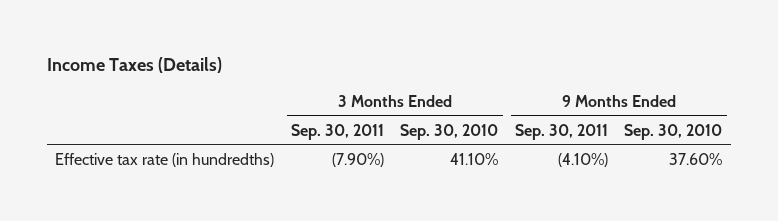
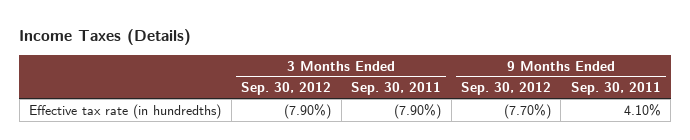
[400,123,499,140] Sep. 30, 2010 -> none
[624,123,723,140] Sep. 30, 2010 -> none
none -> [241,82,332,96] Sep. 30, 2012
none -> [461,82,552,96] Sep. 30, 2012
[557,152,608,167] (4.10%) -> [623,103,661,116] 4.10%

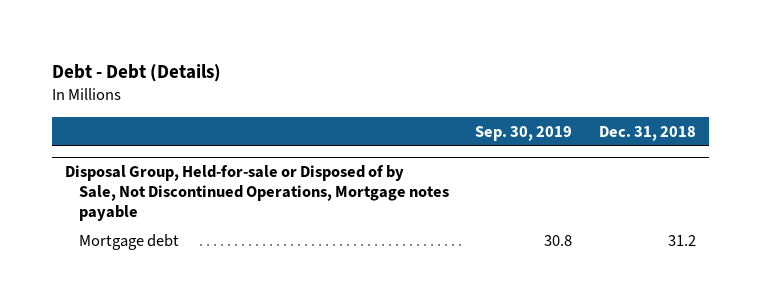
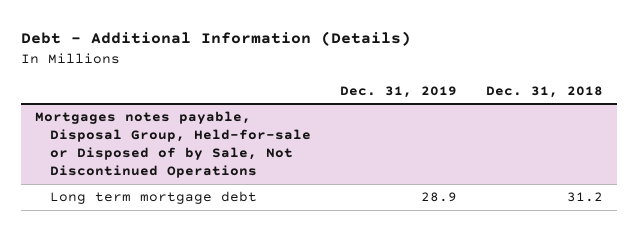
[51,63,221,82] Debt - Debt (Details) -> [21,31,412,47] Debt - Additional Information (Details)
[475,125,573,141] Sep. 30, 2019 -> none
none -> [340,85,458,98] Dec. 31, 2019
[64,165,450,222] Disposal Group, Held-for-sale or Disposed of by Sale, Not Discontinued Operations, Mortgage notes payable -> [35,111,312,179] Mortgages notes payable, Disposal Group, Held-for-sale or Disposed of by Sale, Not Discontinued Operations
[79,234,180,251] Mortgage debt -> [50,191,258,205] Long term mortgage debt

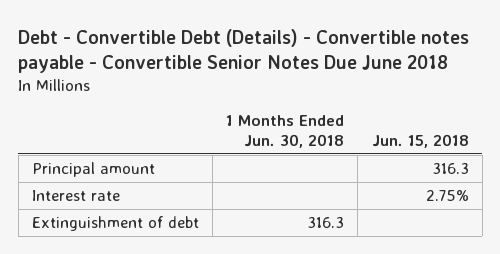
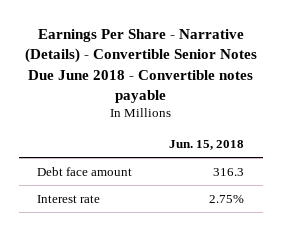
[18,28,470,74] Debt - Convertible Debt (Details) - Convertible notes payable - Convertible Senior Notes Due June 2018 -> [24,28,257,103] Earnings Per Share - Narrative (Details) - Convertible Senior Notes Due June 2018 - Convertible notes payable
[226,115,345,148] 1 Months Ended Jun. 30, 2018 -> none
[31,161,155,177] Principal amount -> [37,166,133,176] Debt face amount
[31,215,199,231] Extinguishment of debt -> none

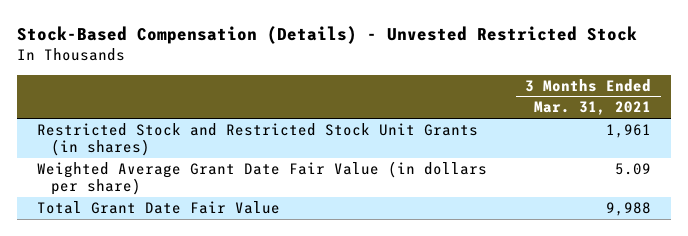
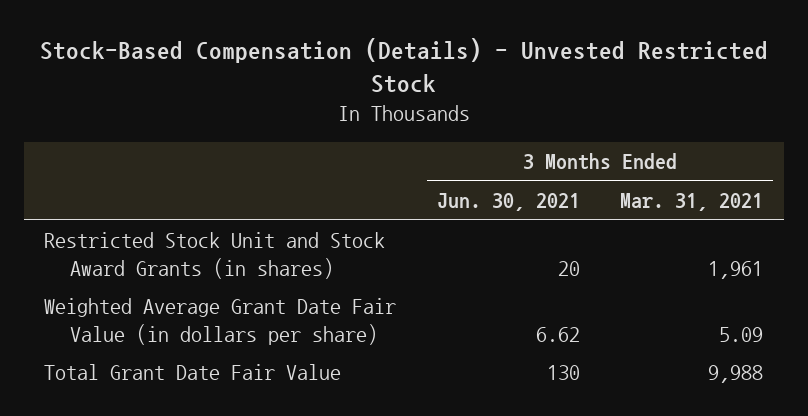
none -> [436,193,580,212] Jun. 30, 2021
[36,122,478,157] Restricted Stock and Restricted Stock Unit Grants (in shares) -> [44,232,386,279] Restricted Stock Unit and Stock Award Grants (in shares)

